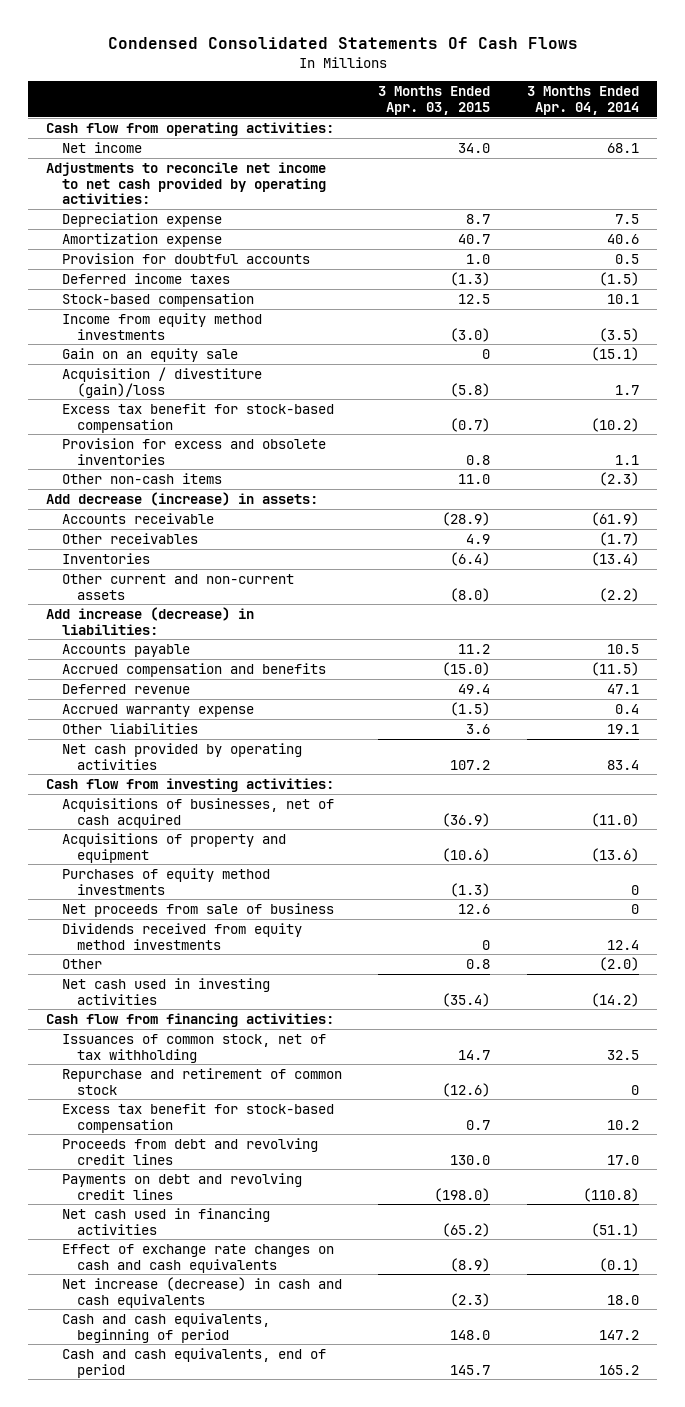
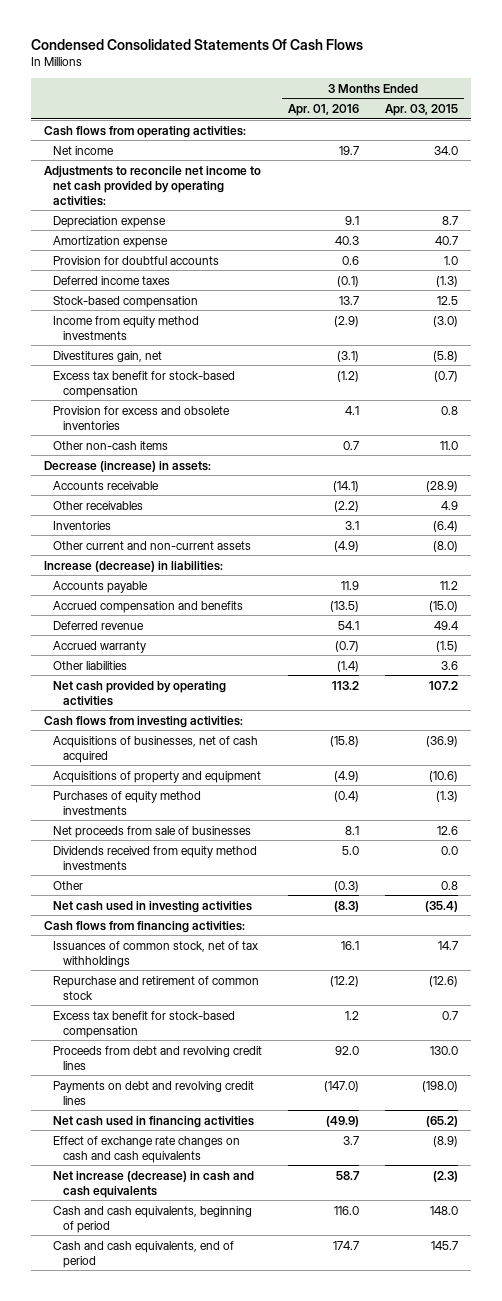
[526,86,639,115] 3 Months Ended Apr. 04, 2014 -> none
none -> [288,103,360,116] Apr. 01, 2016
[46,121,335,136] Cash flow from operating activities: -> [44,125,247,138] Cash flows from operating activities:
[61,347,238,362] Gain on an equity sale -> none
[61,366,262,398] Acquisition / divestiture (gain)/loss -> [53,350,163,362] Divestitures gain, net
[46,491,319,506] Add decrease (increase) in assets: -> [44,460,212,472] Decrease (increase) in assets:
[46,606,255,635] Add increase (decrease) in liabilities: -> [44,560,224,572] Increase (decrease) in liabilities:
[61,703,254,717] Accrued warranty expense -> [53,640,147,653] Accrued warranty
[46,777,335,792] Cash flow from investing activities: -> [44,715,244,728] Cash flows from investing activities:
[61,902,334,917] Net proceeds from sale of business -> [53,825,252,838] Net proceeds from sale of businesses
[482,939,491,950] 0 -> [440,845,458,855] 0.0
[46,1012,335,1027] Cash flow from financing activities: -> [44,920,246,933] Cash flows from financing activities:
[61,1033,326,1063] Issuances of common stock, net of tax withholding -> [53,940,259,967] Issuances of common stock, net of tax withholdings

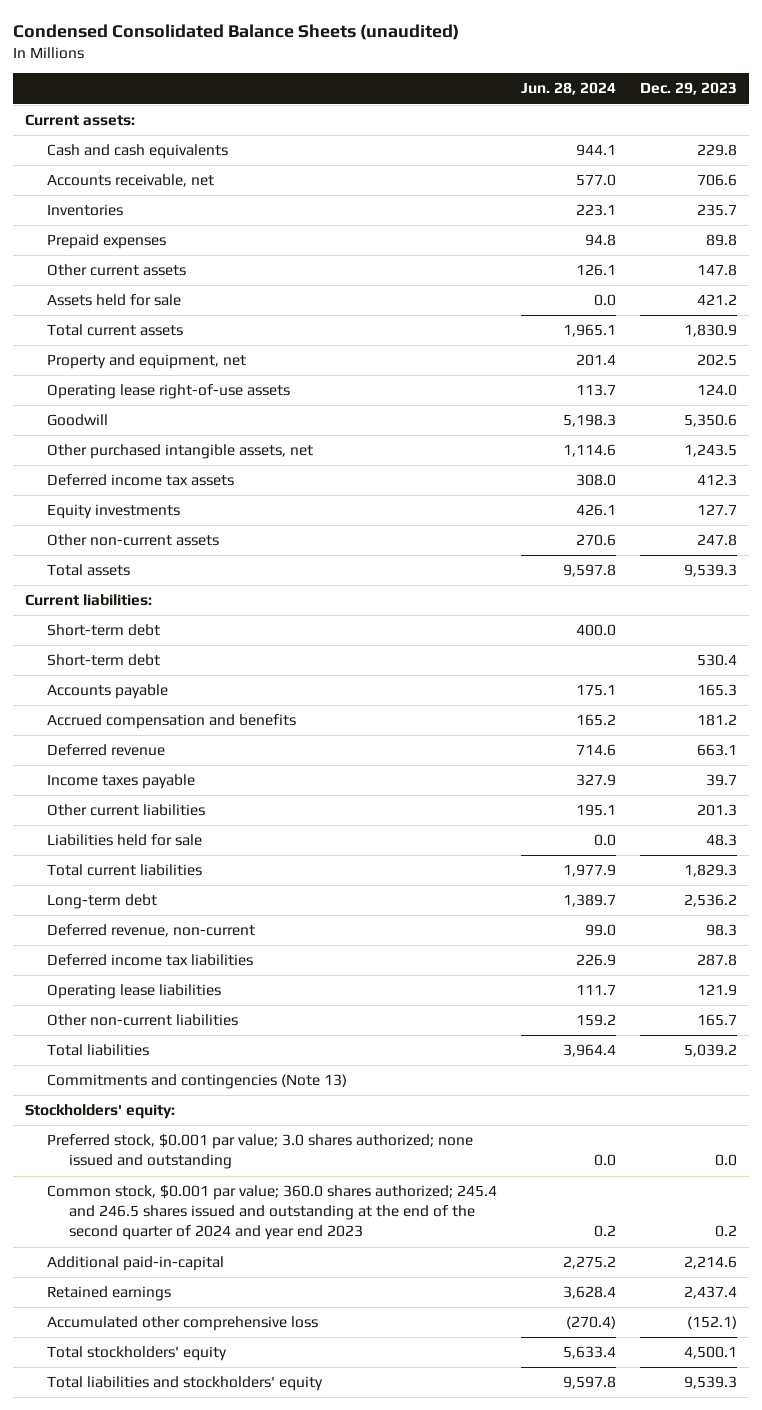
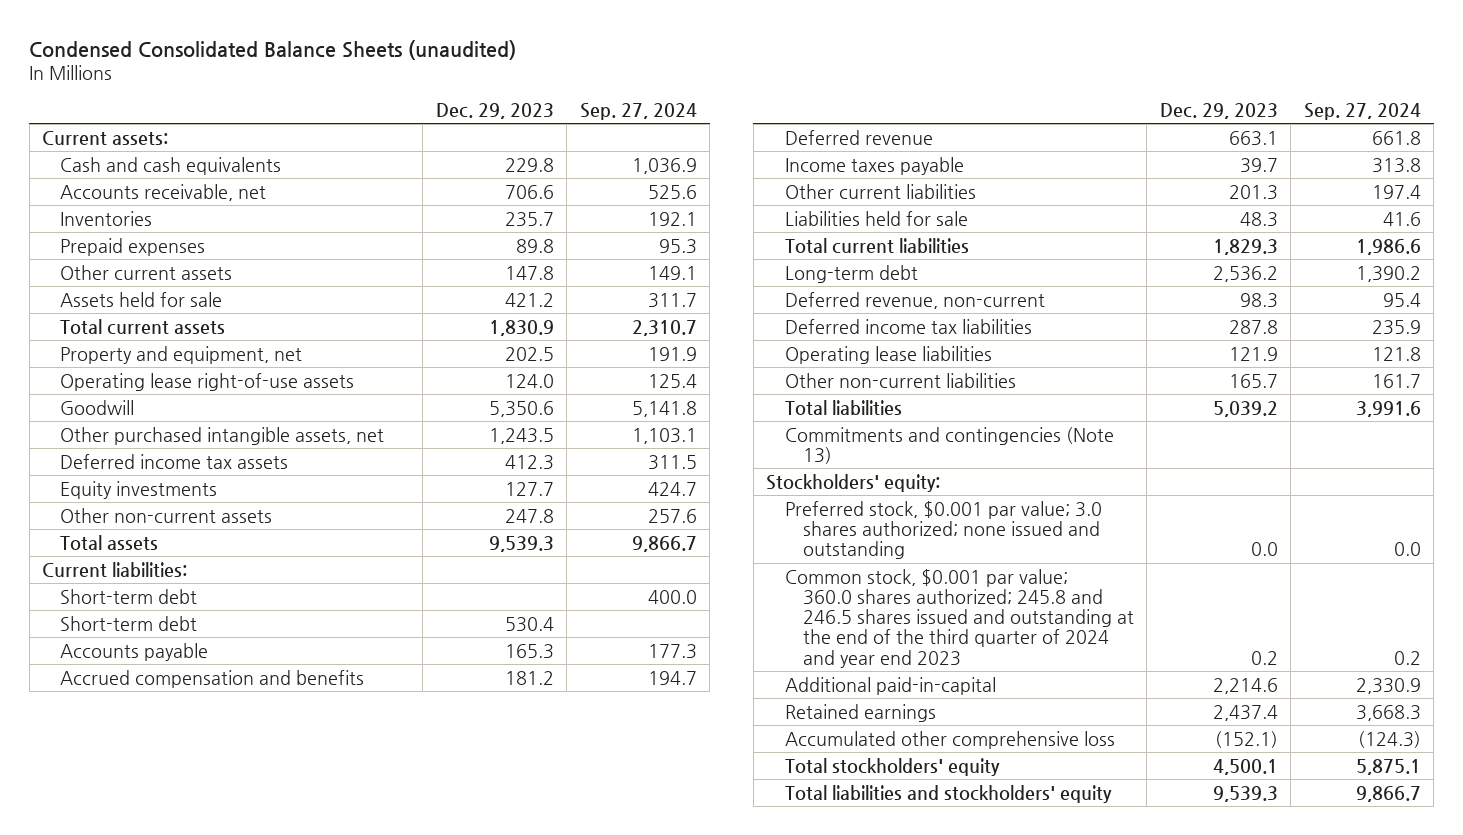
[520,82,616,96] Jun. 28, 2024 -> none
none -> [579,103,697,121] Sep. 27, 2024
[46,1185,497,1241] Common stock, $0.001 par value; 360.0 shares authorized; 245.4 and 246.5 shares issued and outstanding at the end of the second quarter of 2024 and year end 2023 -> [784,568,1134,668] Common stock, $0.001 par value; 360.0 shares authorized; 245.8 and 246.5 shares issued and outstanding at the end of the third quarter of 2024 and year end 2023

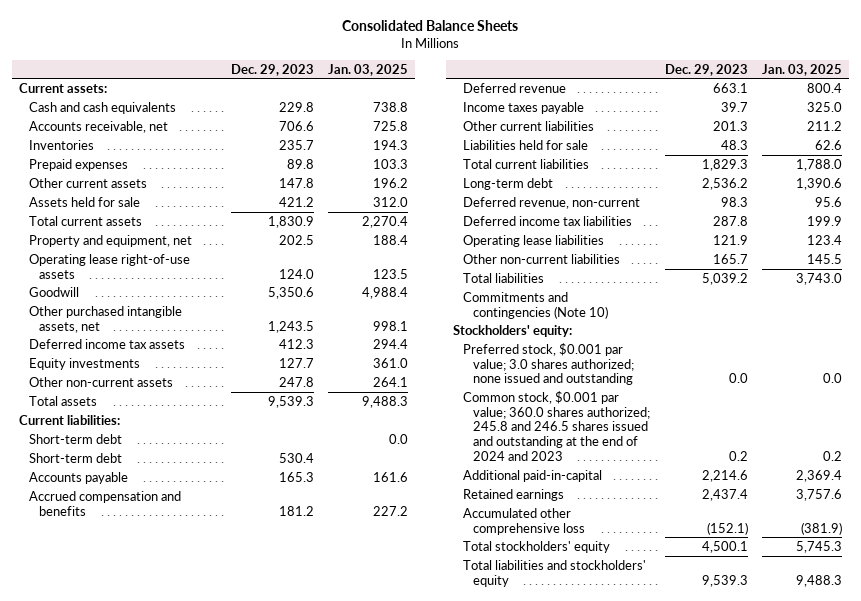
[29,39,517,60] Condensed Consolidated Balance Sheets (unaudited) -> [342,20,519,32] Consolidated Balance Sheets
[579,103,697,121] Sep. 27, 2024 -> none
none -> [328,63,409,76] Jan. 03, 2025
[784,426,1114,464] Commitments and contingencies (Note 13) -> [463,291,609,319] Commitments and contingencies (Note 10)
[784,568,1134,668] Common stock, $0.001 par value; 360.0 shares authorized; 245.8 and 246.5 shares issued and outstanding at the end of the third quarter of 2024 and year end 2023 -> [463,390,651,462] Common stock, $0.001 par value; 360.0 shares authorized; 245.8 and 246.5 shares issued and outstanding at the end of 2024 and 2023

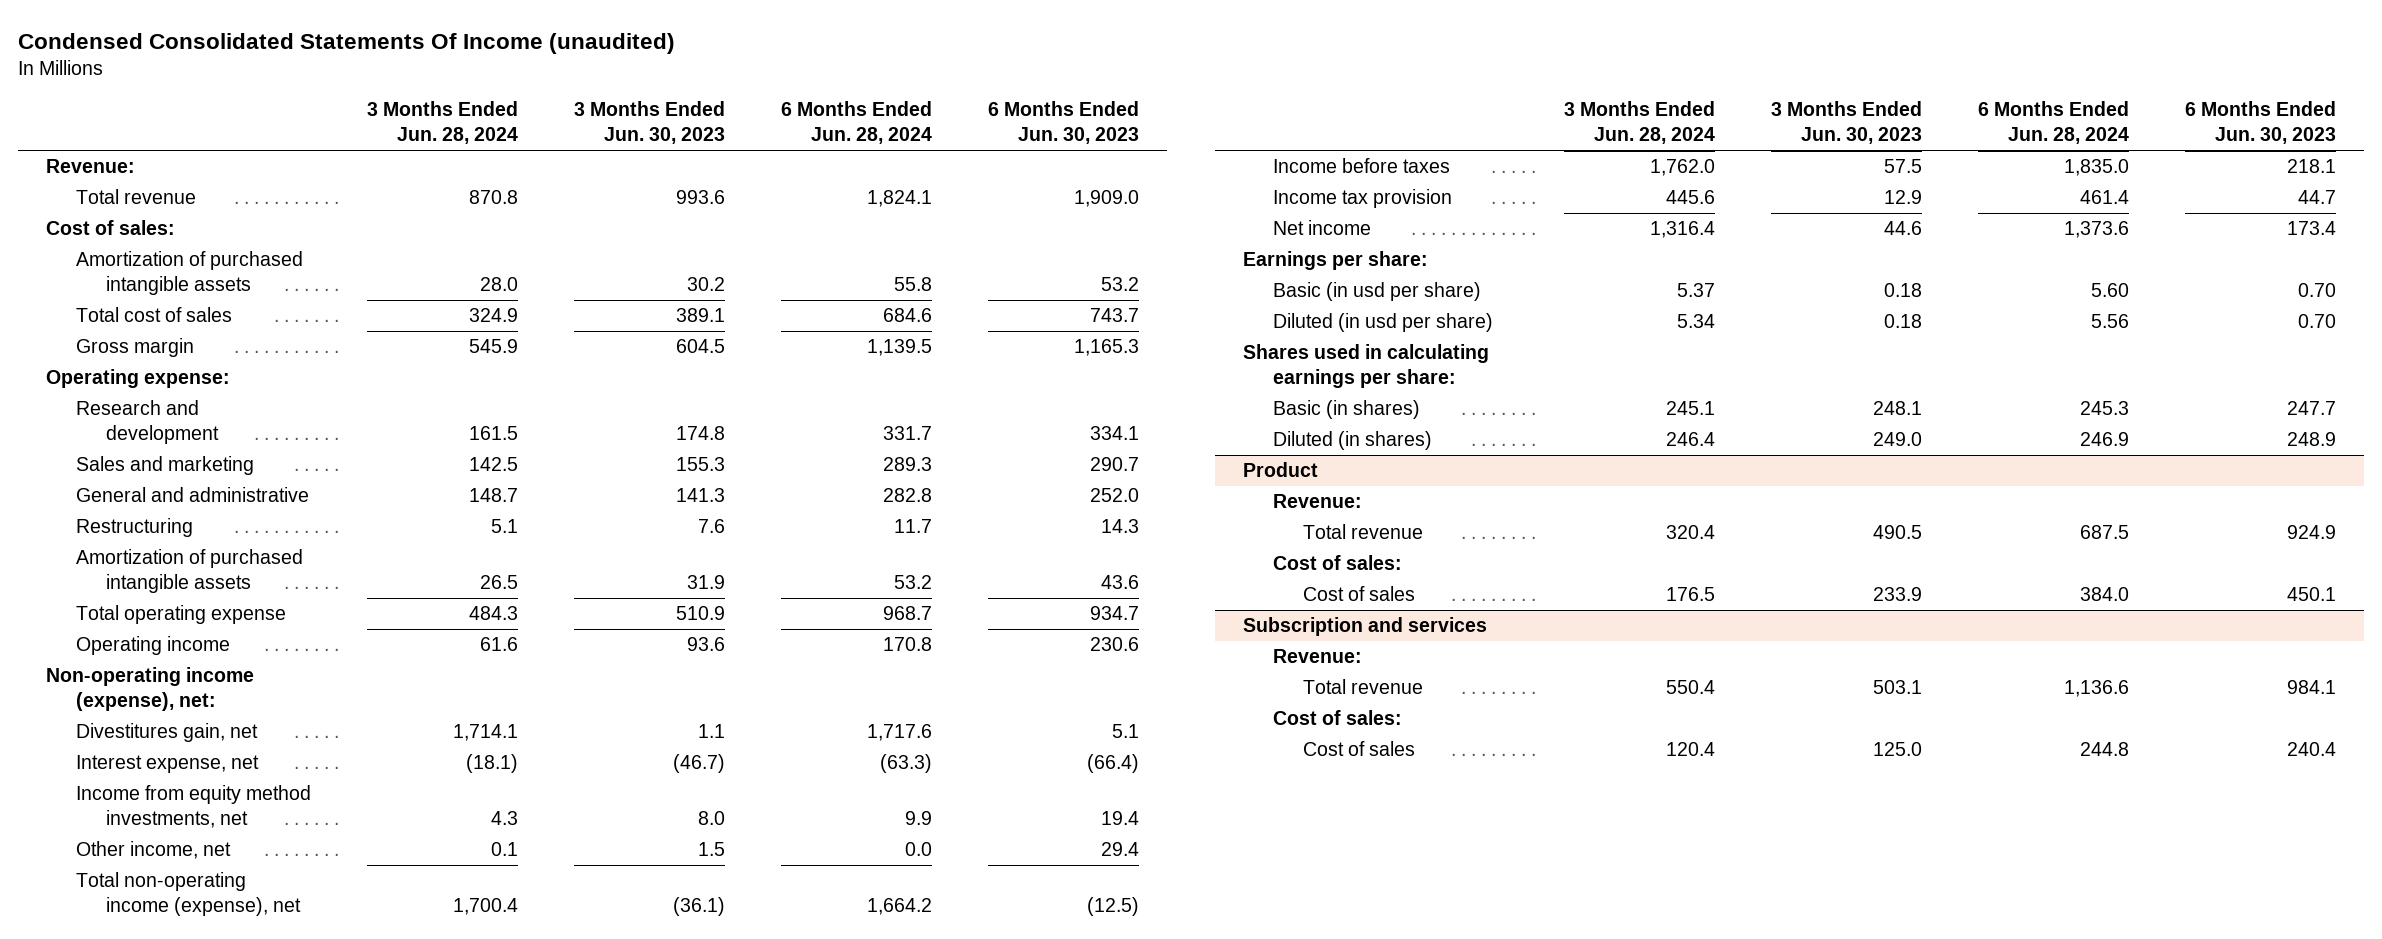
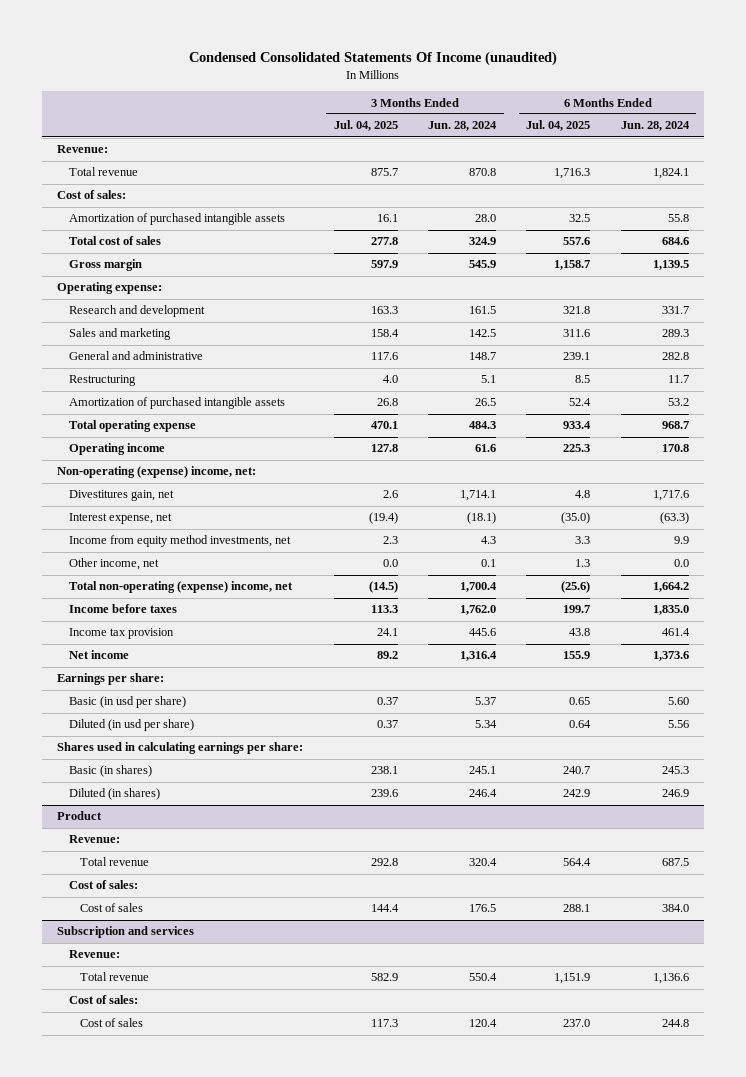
[574,101,726,145] 3 Months Ended Jun. 30, 2023 -> none
[988,101,1140,145] 6 Months Ended Jun. 30, 2023 -> none
none -> [333,120,398,132] Jul. 04, 2025
none -> [526,120,591,132] Jul. 04, 2025
[46,667,255,712] Non-operating income (expense), net: -> [57,466,257,479] Non-operating (expense) income, net:
[76,872,302,917] Total non-operating income (expense), net -> [68,581,293,594] Total non-operating (expense) income, net

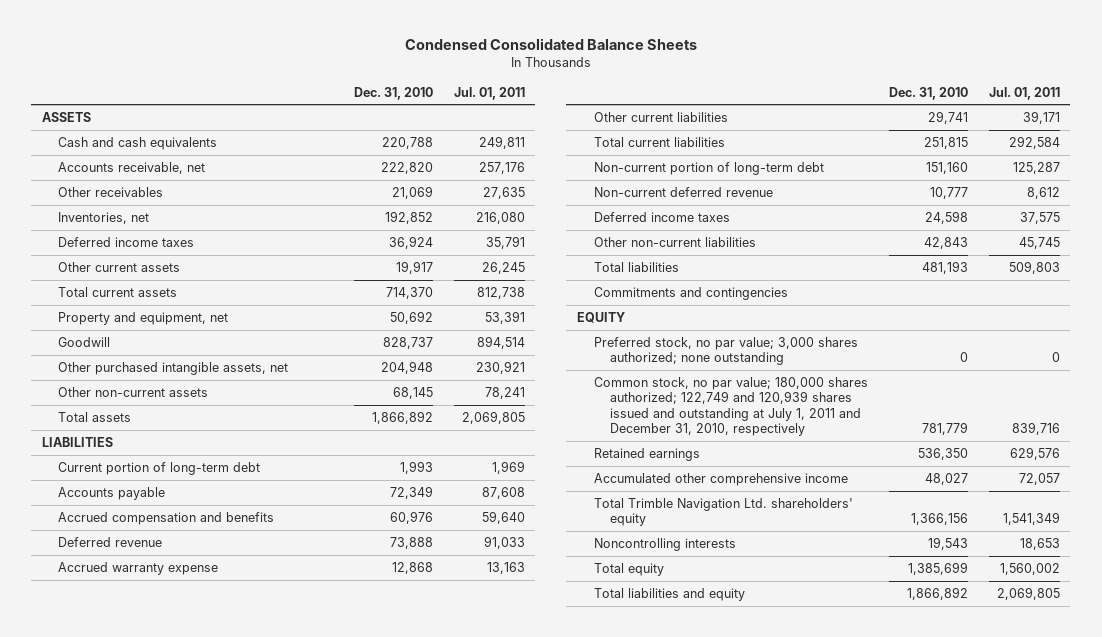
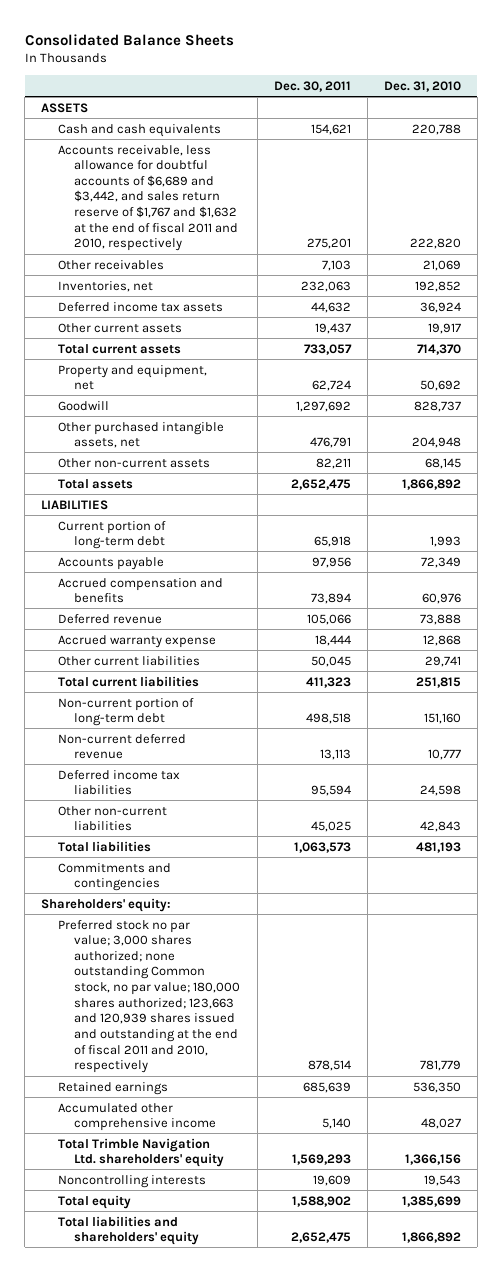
[404,38,697,51] Condensed Consolidated Balance Sheets -> [24,33,234,46] Consolidated Balance Sheets
[453,86,525,100] Jul. 01, 2011 -> none
none -> [273,80,351,92] Dec. 30, 2011
[58,161,206,174] Accounts receivable, net -> [57,144,239,252] Accounts receivable, less allowance for doubtful accounts of $6,689 and $3,442, and sales return reserve of $1,767 and $1,632 at the end of fiscal 2011 and 2010, respectively
[58,236,195,247] Deferred income taxes -> [57,301,223,312] Deferred income tax assets
[593,211,730,222] Deferred income taxes -> [57,769,180,796] Deferred income tax liabilities
[593,336,858,366] Preferred stock, no par value; 3,000 shares authorized; none outstanding -> none
[576,311,625,323] EQUITY -> [41,897,172,912] Shareholders' equity:
[593,376,868,437] Common stock, no par value; 180,000 shares authorized; 122,749 and 120,939 shares issued and outstanding at July 1, 2011 and December 31, 2010, respectively -> [57,919,241,1074] Preferred stock no par value; 3,000 shares authorized; none outstanding Common stock, no par value; 180,000 shares authorized; 123,663 and 120,939 shares issued and outstanding at the end of fiscal 2011 and 2010, respectively
[593,587,745,601] Total liabilities and equity -> [57,1215,200,1246] Total liabilities and shareholders' equity

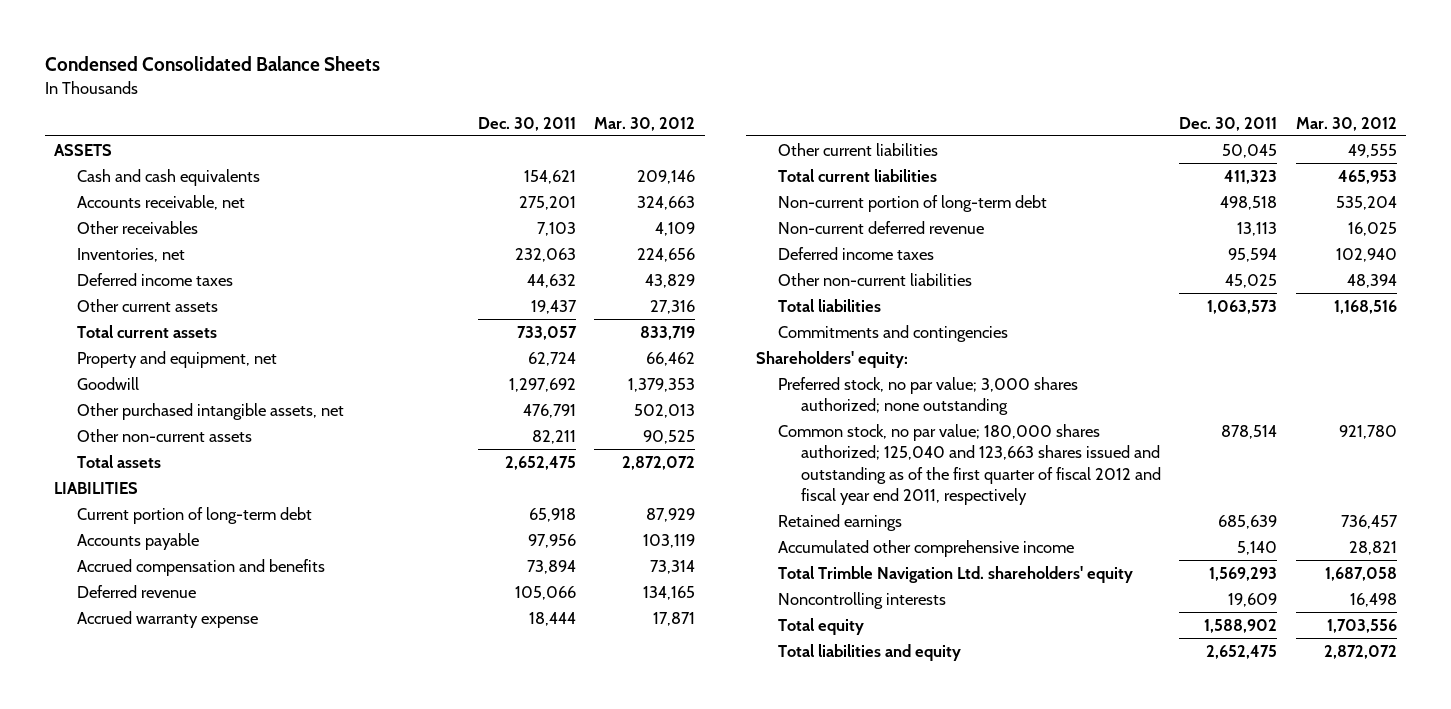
[24,33,234,46] Consolidated Balance Sheets -> [45,56,381,72] Condensed Consolidated Balance Sheets
[383,80,461,92] Dec. 31, 2010 -> none
none -> [594,116,696,131] Mar. 30, 2012
[57,144,239,252] Accounts receivable, less allowance for doubtful accounts of $6,689 and $3,442, and sales return reserve of $1,767 and $1,632 at the end of fiscal 2011 and 2010, respectively -> [76,194,245,210] Accounts receivable, net
[57,301,223,312] Deferred income tax assets -> [76,272,233,286] Deferred income taxes
[57,769,180,796] Deferred income tax liabilities -> [778,246,935,260] Deferred income taxes
none -> [778,376,1079,416] Preferred stock, no par value; 3,000 shares authorized; none outstanding
[57,919,241,1074] Preferred stock no par value; 3,000 shares authorized; none outstanding Common stock, no par value; 180,000 shares authorized; 123,663 and 120,939 shares issued and outstanding at the end of fiscal 2011 and 2010, respectively -> [778,423,1161,506] Common stock, no par value; 180,000 shares authorized; 125,040 and 123,663 shares issued and outstanding as of the first quarter of fiscal 2012 and fiscal year end 2011, respectively
[57,1215,200,1246] Total liabilities and shareholders' equity -> [778,643,962,661] Total liabilities and equity

